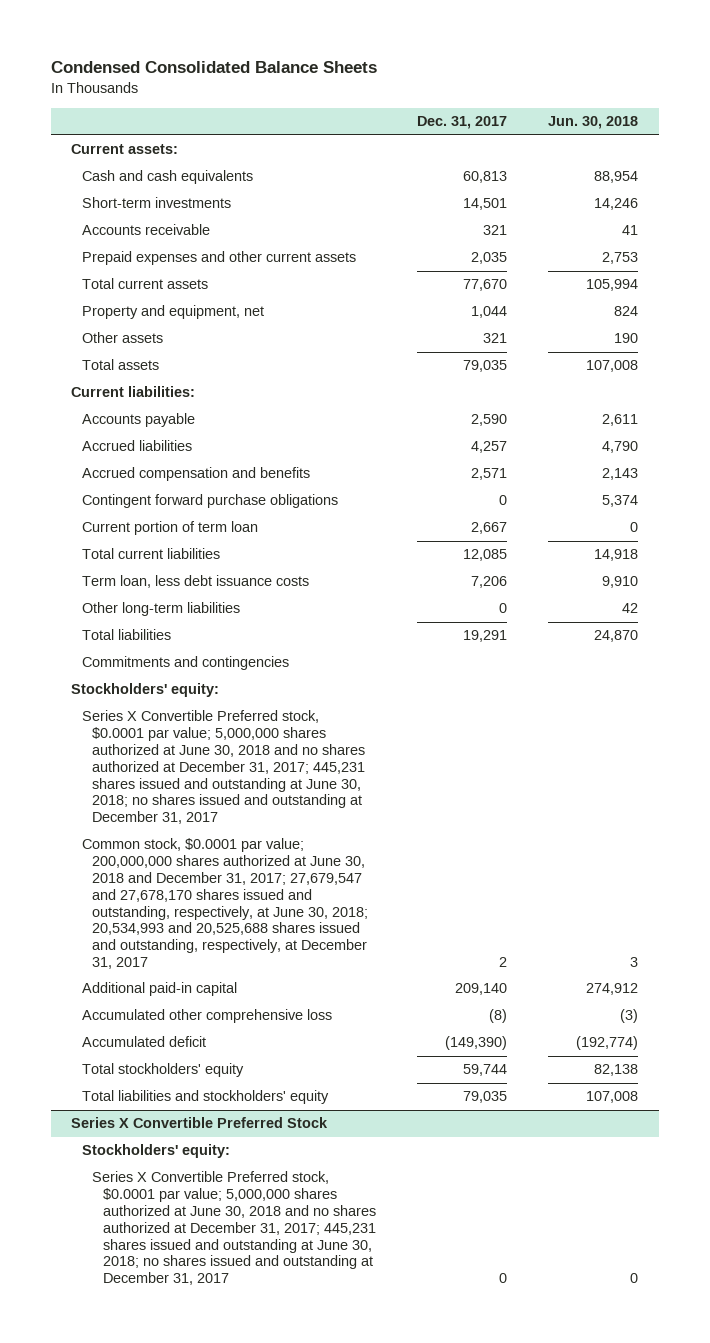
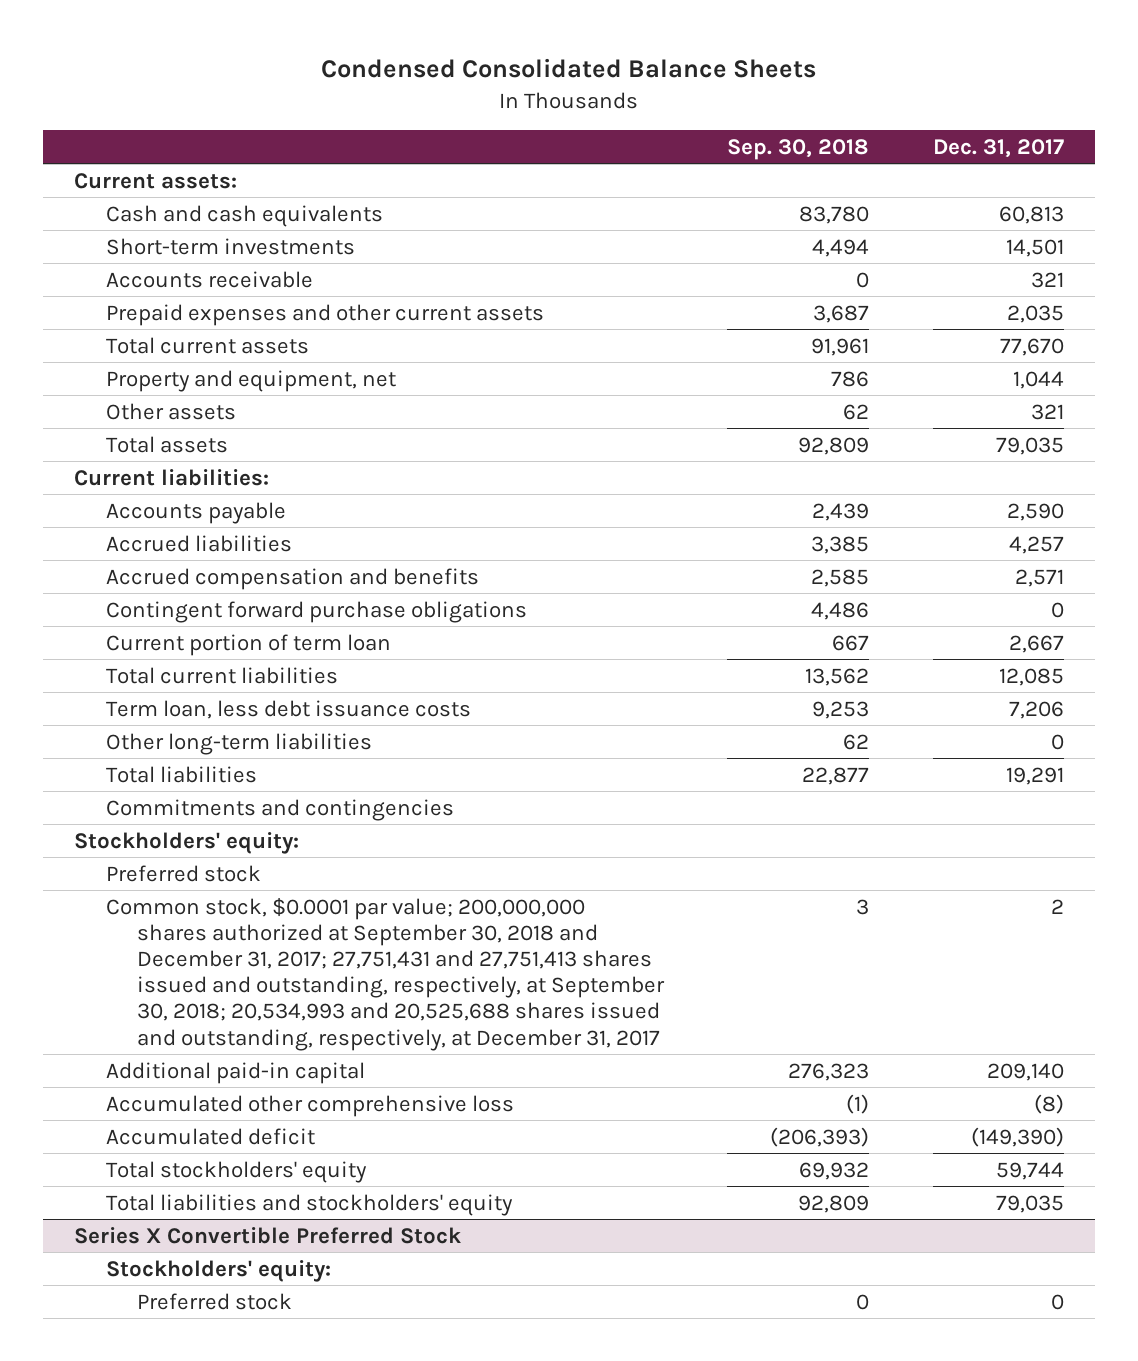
[548,116,639,130] Jun. 30, 2018 -> none
none -> [727,138,870,160] Sep. 30, 2018
[81,710,366,825] Series X Convertible Preferred stock, $0.0001 par value; 5,000,000 shares authorized at June 30, 2018 and no shares authorized at December 31, 2017; 445,231 shares issued and outstanding at June 30, 2018; no shares issued and outstanding at December 31, 2017 -> [105,864,261,882] Preferred stock
[81,838,369,969] Common stock, $0.0001 par value; 200,000,000 shares authorized at June 30, 2018 and December 31, 2017; 27,679,547 and 27,678,170 shares issued and outstanding, respectively, at June 30, 2018; 20,534,993 and 20,525,688 shares issued and outstanding, respectively, at December 31, 2017 -> [105,897,666,1051] Common stock, $0.0001 par value; 200,000,000 shares authorized at September 30, 2018 and December 31, 2017; 27,751,431 and 27,751,413 shares issued and outstanding, respectively, at September 30, 2018; 20,534,993 and 20,525,688 shares issued and outstanding, respectively, at December 31, 2017
[92,1171,376,1286] Series X Convertible Preferred stock, $0.0001 par value; 5,000,000 shares authorized at June 30, 2018 and no shares authorized at December 31, 2017; 445,231 shares issued and outstanding at June 30, 2018; no shares issued and outstanding at December 31, 2017 -> [137,1292,293,1310] Preferred stock

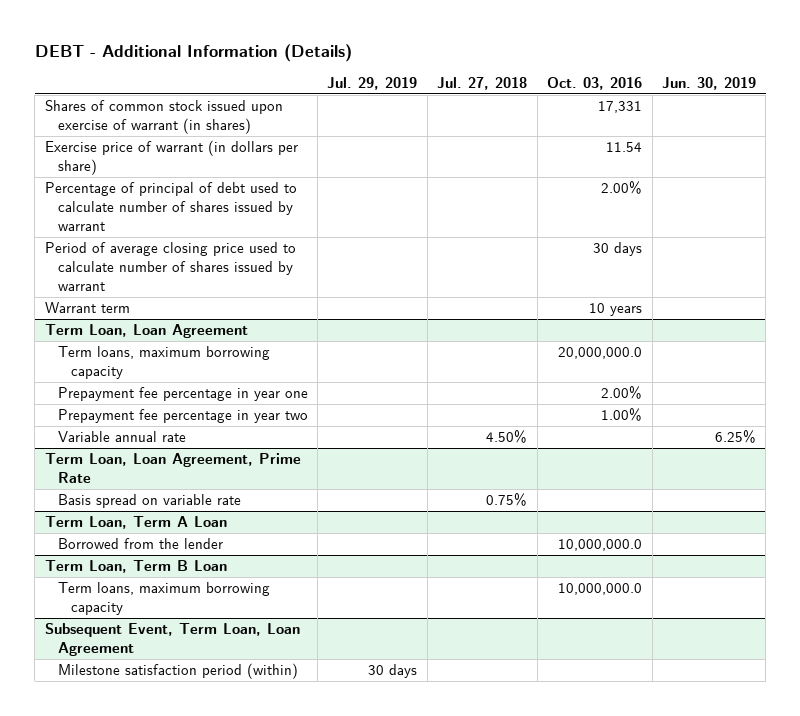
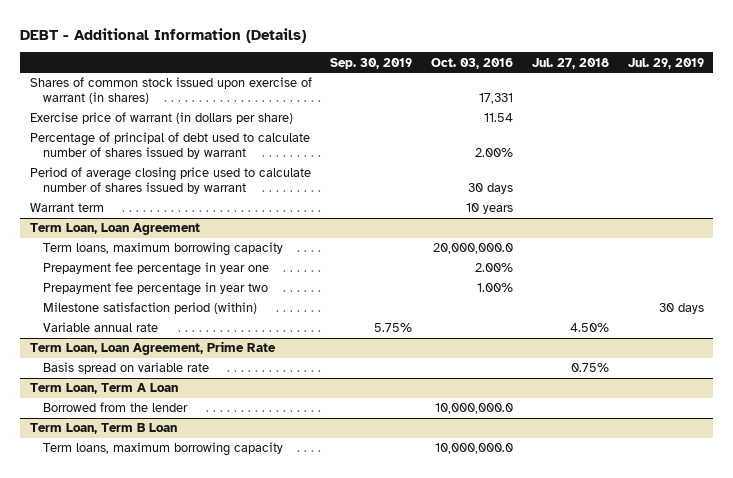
[661,76,756,90] Jun. 30, 2019 -> none
none -> [330,57,413,69] Sep. 30, 2019
none -> [42,302,257,315] Milestone satisfaction period (within)
[44,623,300,656] Subsequent Event, Term Loan, Loan Agreement -> none
[57,663,298,680] Milestone satisfaction period (within) -> none

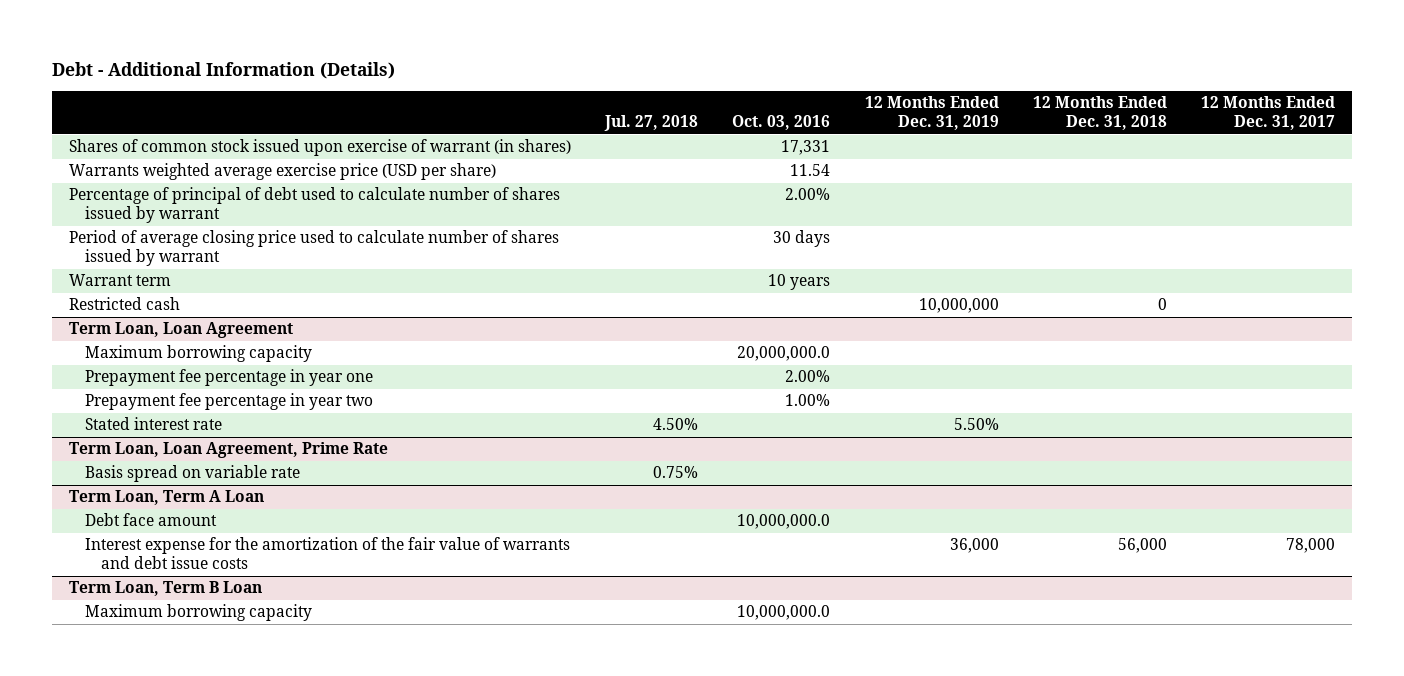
[20,27,307,43] DEBT - Additional Information (Details) -> [51,61,395,79] Debt - Additional Information (Details)
[330,57,413,69] Sep. 30, 2019 -> none
[627,57,704,69] Jul. 29, 2019 -> none
none -> [864,96,999,131] 12 Months Ended Dec. 31, 2019
none -> [1033,96,1168,131] 12 Months Ended Dec. 31, 2018
none -> [1201,96,1336,131] 12 Months Ended Dec. 31, 2017
[29,112,293,125] Exercise price of warrant (in dollars per share) -> [68,163,496,181] Warrants weighted average exercise price (USD per share)
none -> [68,297,180,311] Restricted cash
[42,242,283,257] Term loans, maximum borrowing capacity -> [84,345,312,363] Maximum borrowing capacity
[42,302,257,315] Milestone satisfaction period (within) -> none
[42,322,158,333] Variable annual rate -> [84,417,222,431] Stated interest rate
[42,402,188,413] Borrowed from the lender -> [84,513,217,527] Debt face amount
none -> [84,537,570,570] Interest expense for the amortization of the fair value of warrants and debt issue costs
[42,442,283,457] Term loans, maximum borrowing capacity -> [84,604,312,622] Maximum borrowing capacity

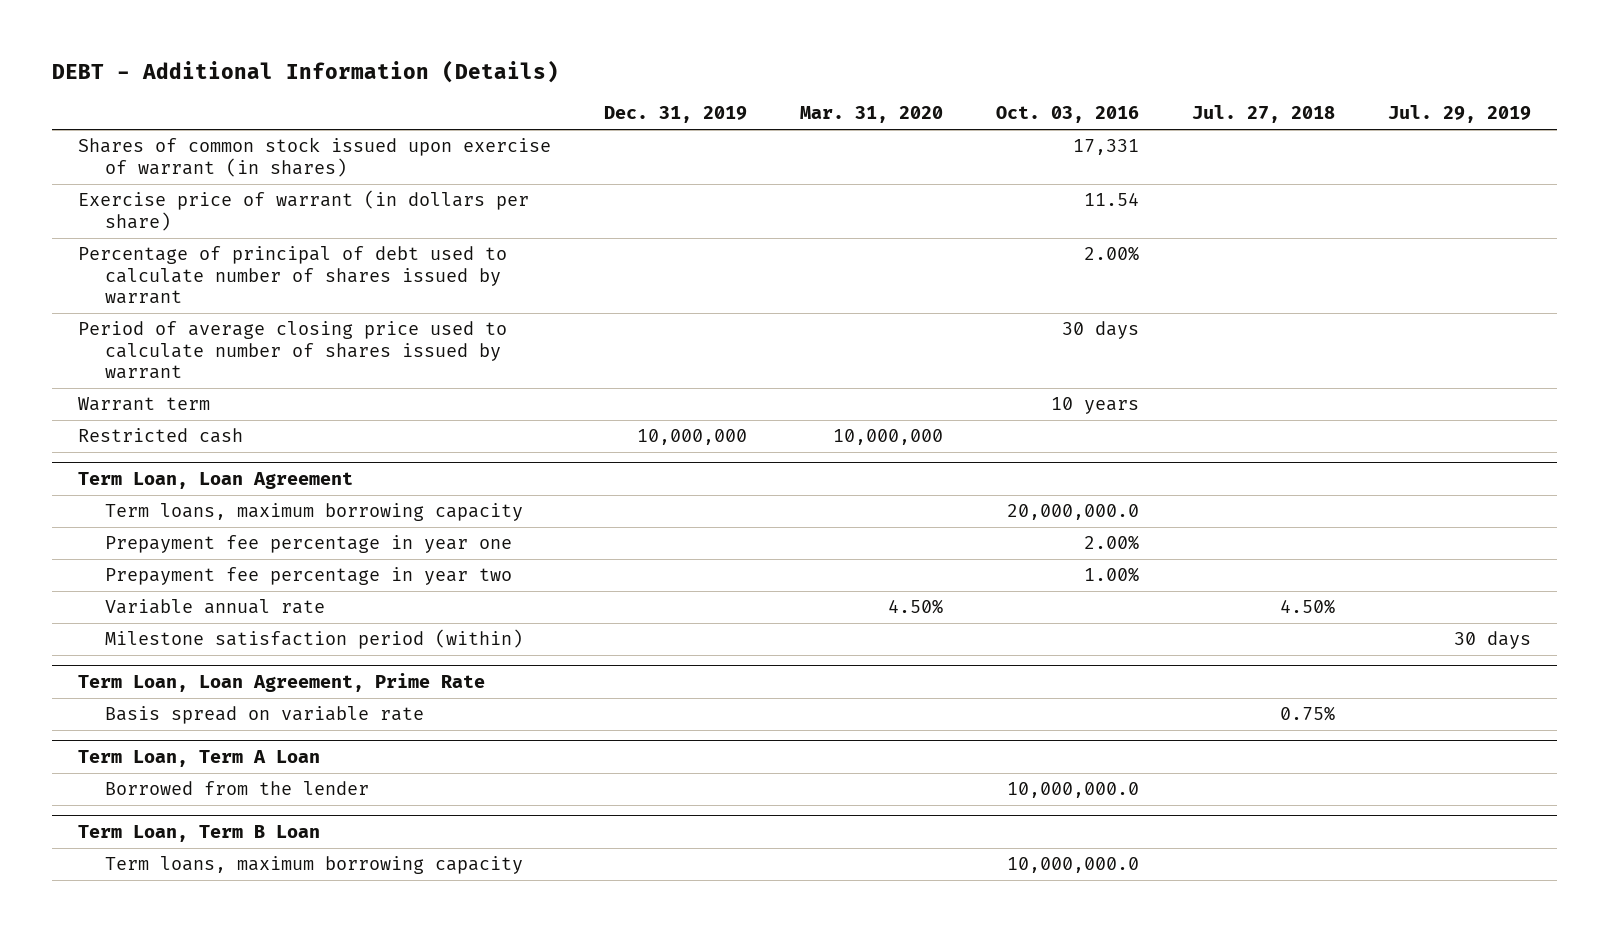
[51,61,395,79] Debt - Additional Information (Details) -> [51,60,559,84] DEBT - Additional Information (Details)
[864,96,999,131] 12 Months Ended Dec. 31, 2019 -> none
[1033,96,1168,131] 12 Months Ended Dec. 31, 2018 -> none
[1201,96,1336,131] 12 Months Ended Dec. 31, 2017 -> none
none -> [603,106,747,124] Dec. 31, 2019
none -> [799,106,943,124] Mar. 31, 2020
none -> [1387,105,1531,124] Jul. 29, 2019
[68,163,496,181] Warrants weighted average exercise price (USD per share) -> [78,190,530,231] Exercise price of warrant (in dollars per share)
[84,345,312,363] Maximum borrowing capacity -> [105,503,524,522] Term loans, maximum borrowing capacity
[84,417,222,431] Stated interest rate -> [105,599,326,615] Variable annual rate
none -> [105,629,524,650] Milestone satisfaction period (within)
[84,537,570,570] Interest expense for the amortization of the fair value of warrants and debt issue costs -> none
[84,513,217,527] Debt face amount -> [105,781,370,796] Borrowed from the lender
[84,604,312,622] Maximum borrowing capacity -> [105,856,524,875] Term loans, maximum borrowing capacity

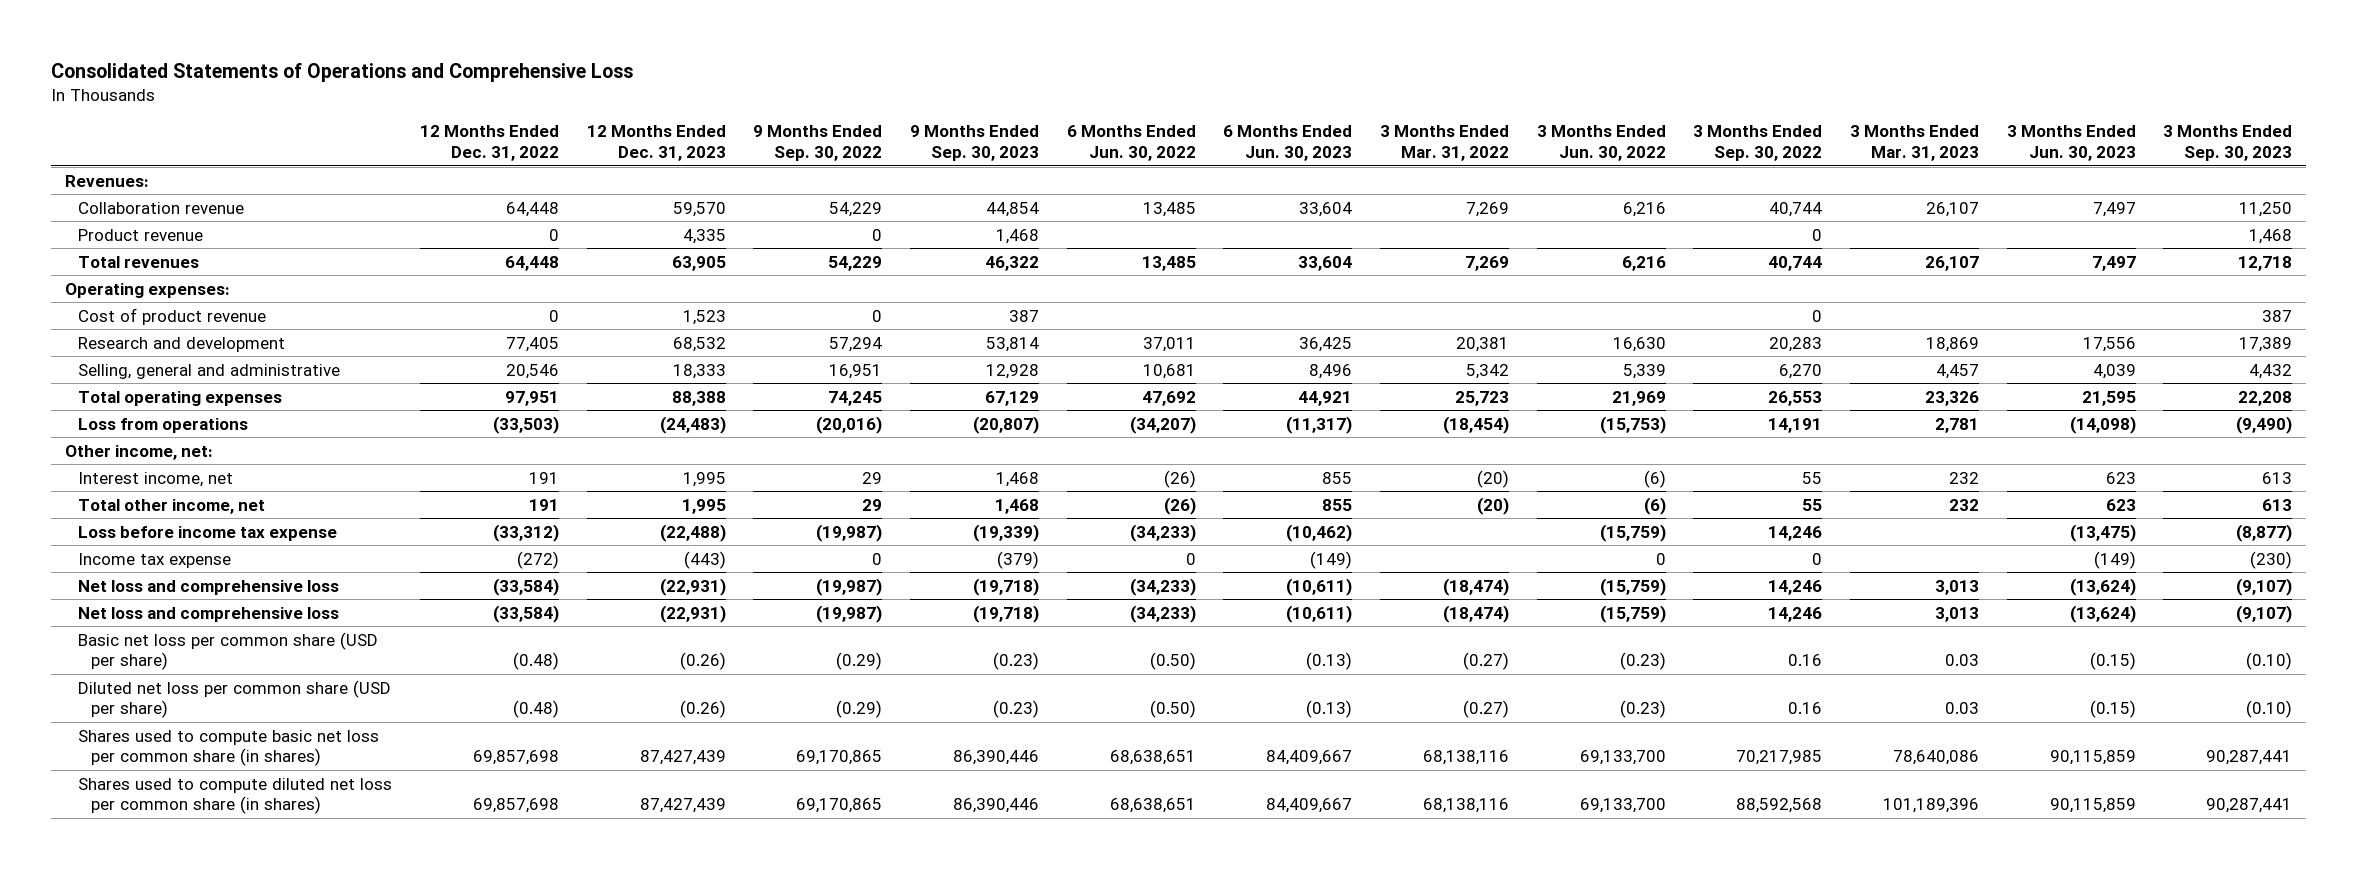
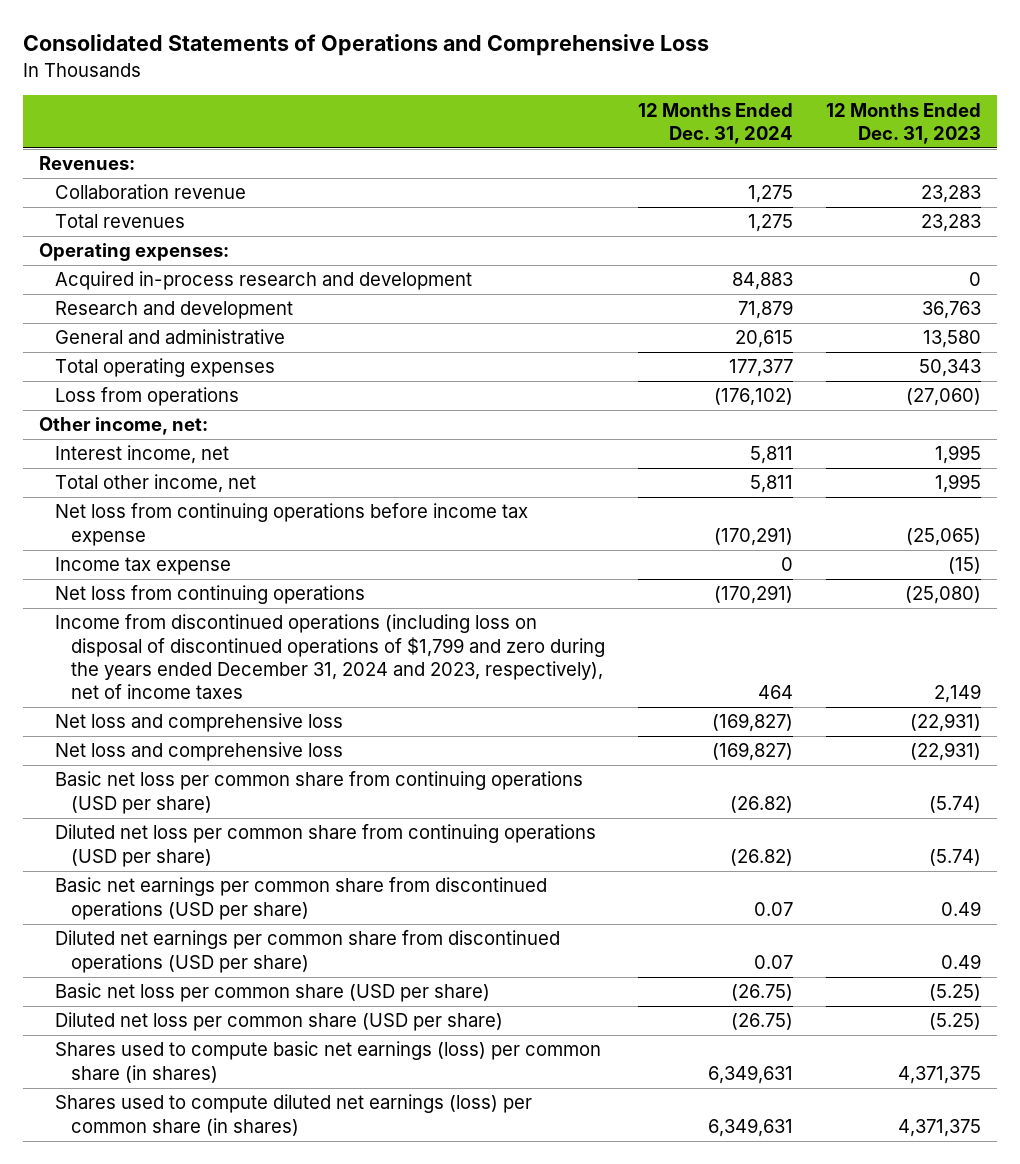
[419,125,559,162] 12 Months Ended Dec. 31, 2022 -> none
[753,125,883,162] 9 Months Ended Sep. 30, 2022 -> none
[909,125,1039,162] 9 Months Ended Sep. 30, 2023 -> none
[1066,125,1196,162] 6 Months Ended Jun. 30, 2022 -> none
[1223,125,1353,162] 6 Months Ended Jun. 30, 2023 -> none
[1379,125,1509,162] 3 Months Ended Mar. 31, 2022 -> none
[1536,125,1666,162] 3 Months Ended Jun. 30, 2022 -> none
[1693,125,1823,162] 3 Months Ended Sep. 30, 2022 -> none
[1849,125,1979,162] 3 Months Ended Mar. 31, 2023 -> none
[2006,125,2136,162] 3 Months Ended Jun. 30, 2023 -> none
[2163,125,2293,162] 3 Months Ended Sep. 30, 2023 -> none
none -> [637,102,793,145] 12 Months Ended Dec. 31, 2024
[78,228,204,241] Product revenue -> none
[672,201,726,217] 59,570 -> [920,185,981,204] 23,283
[671,255,726,271] 63,905 -> [920,214,981,233] 23,283
[78,307,267,325] Cost of product revenue -> none
none -> [54,271,472,291] Acquired in-process research and development
[672,336,726,352] 68,532 -> [921,301,981,320] 36,763
[78,363,341,379] Selling, general and administrative -> [54,329,285,345] General and administrative
[672,363,726,379] 18,333 -> [922,330,981,349] 13,580
[671,390,726,406] 88,388 -> [918,359,981,378] 50,343
[659,415,726,434] (24,483) -> [905,388,981,407] (27,060)
[78,525,338,541] Loss before income tax expense -> [54,503,528,546] Net loss from continuing operations before income tax expense
[659,523,726,542] (22,488) -> [905,527,981,546] (25,065)
[683,550,726,569] (443) -> [947,557,981,575] (15)
none -> [54,585,365,605] Net loss from continuing operations
none -> [54,614,605,700] Income from discontinued operations (including loss on disposal of discontinued operations of $1,799 and zero during the years ended December 31, 2024 and 2023, respectively), net of income taxes
none -> [54,771,583,814] Basic net loss per common share from continuing operations (USD per share)
none -> [54,824,596,867] Diluted net loss per common share from continuing operations (USD per share)
none -> [54,877,547,920] Basic net earnings per common share from discontinued operations (USD per share)
none -> [54,930,560,973] Diluted net earnings per common share from discontinued operations (USD per share)
[679,652,726,671] (0.26) -> [928,984,981,1002] (5.25)
[679,700,726,719] (0.26) -> [928,1013,981,1031] (5.25)
[78,729,380,767] Shares used to compute basic net loss per common share (in shares) -> [54,1041,601,1083] Shares used to compute basic net earnings (loss) per common share (in shares)
[639,750,726,766] 87,427,439 -> [897,1065,981,1084] 4,371,375
[78,777,393,815] Shares used to compute diluted net loss per common share (in shares) -> [54,1094,532,1136] Shares used to compute diluted net earnings (loss) per common share (in shares)
[639,798,726,814] 87,427,439 -> [897,1118,981,1137] 4,371,375

